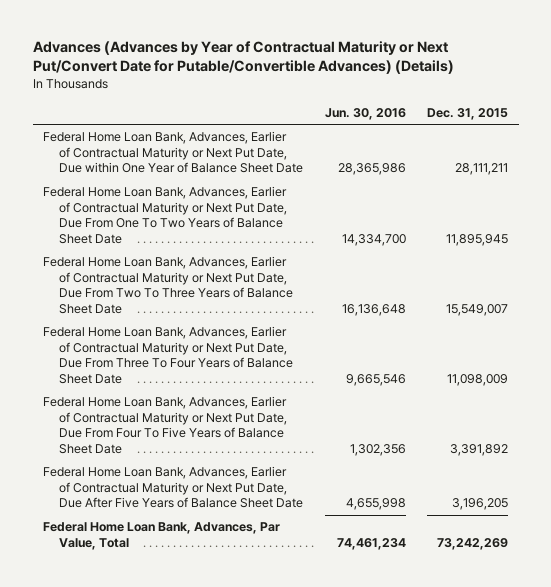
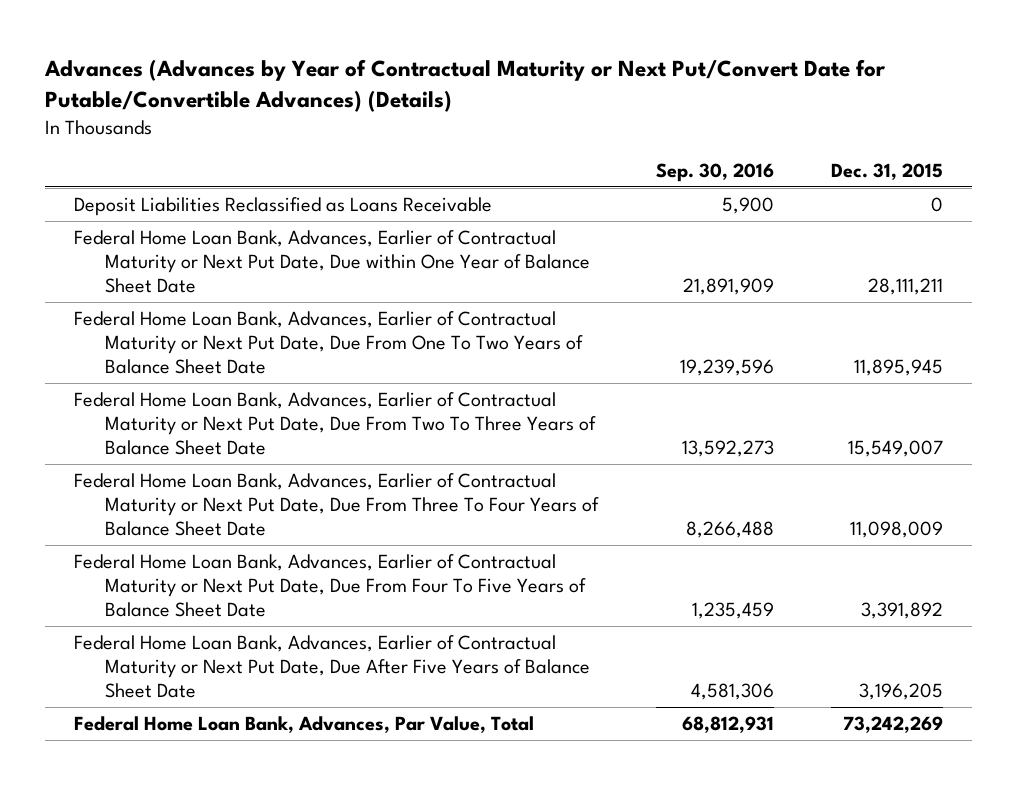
[324,107,406,120] Jun. 30, 2016 -> none
none -> [655,162,774,182] Sep. 30, 2016
none -> [74,196,493,216] Deposit Liabilities Reclassified as Loans Receivable

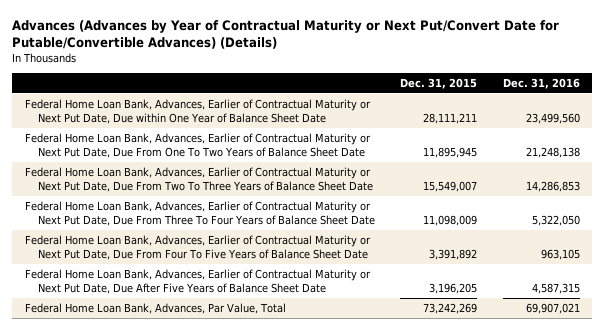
[655,162,774,182] Sep. 30, 2016 -> none
none -> [502,77,580,89] Dec. 31, 2016
[74,196,493,216] Deposit Liabilities Reclassified as Loans Receivable -> none

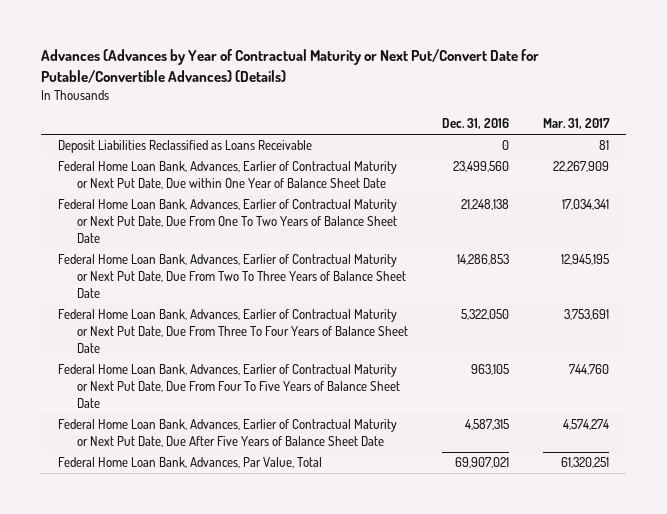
[400,77,478,89] Dec. 31, 2015 -> none
none -> [542,118,610,130] Mar. 31, 2017
none -> [57,140,312,154] Deposit Liabilities Reclassified as Loans Receivable

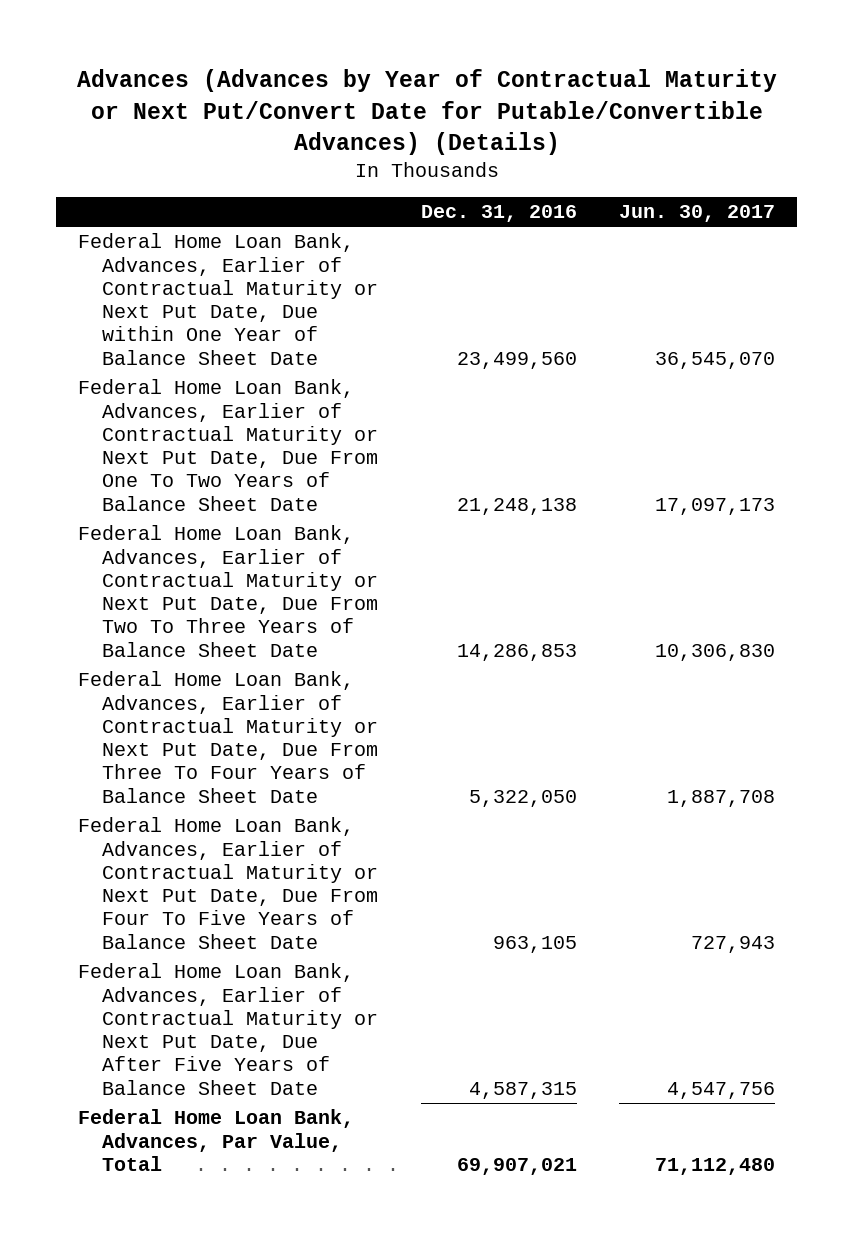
[542,118,610,130] Mar. 31, 2017 -> none
none -> [619,205,776,223] Jun. 30, 2017
[57,140,312,154] Deposit Liabilities Reclassified as Loans Receivable -> none

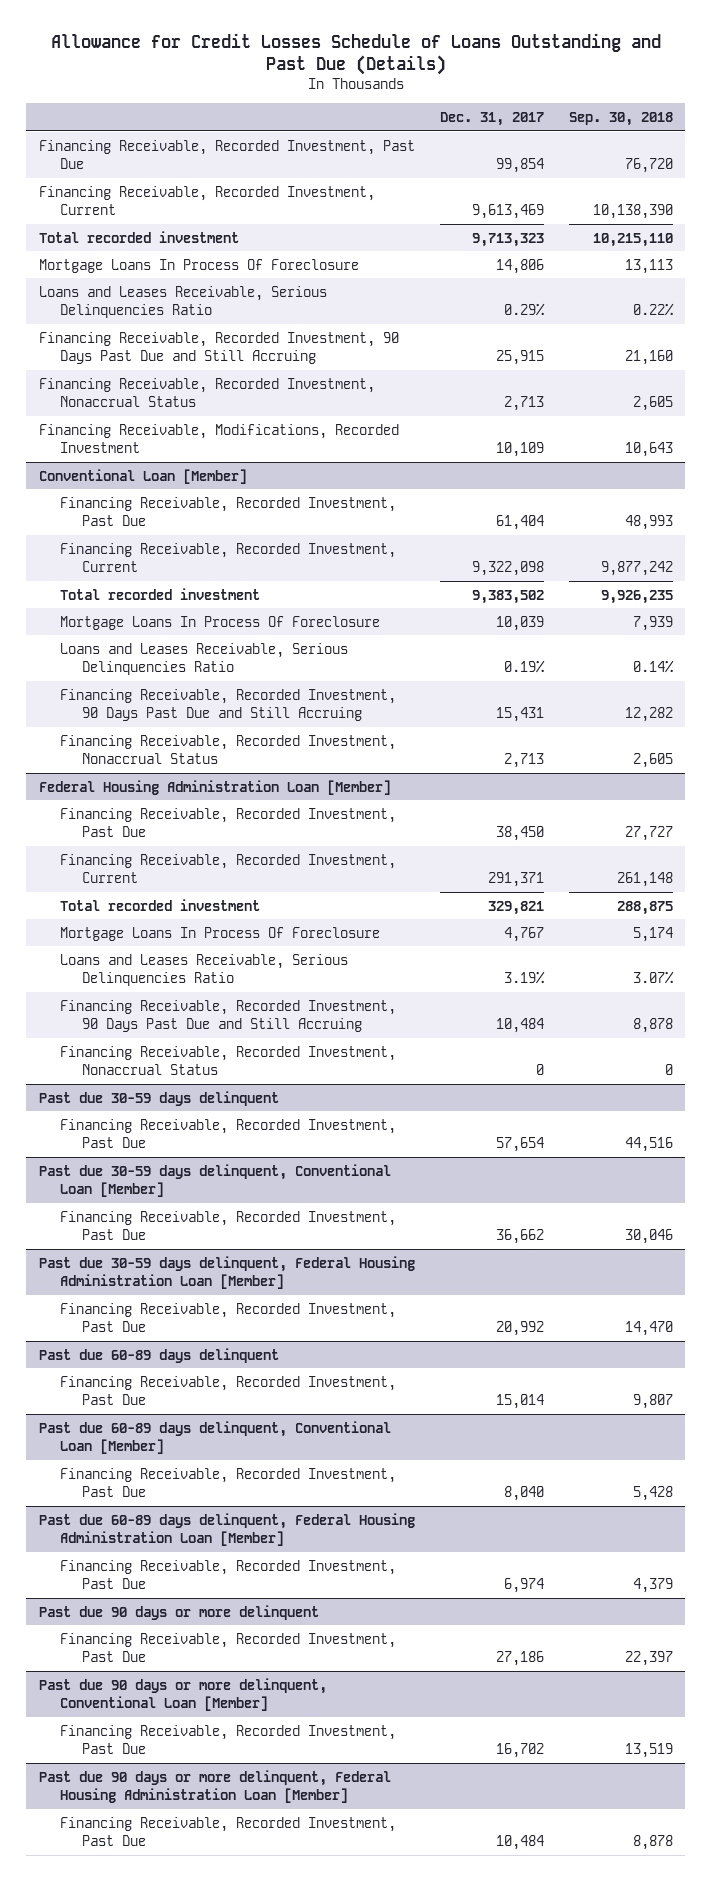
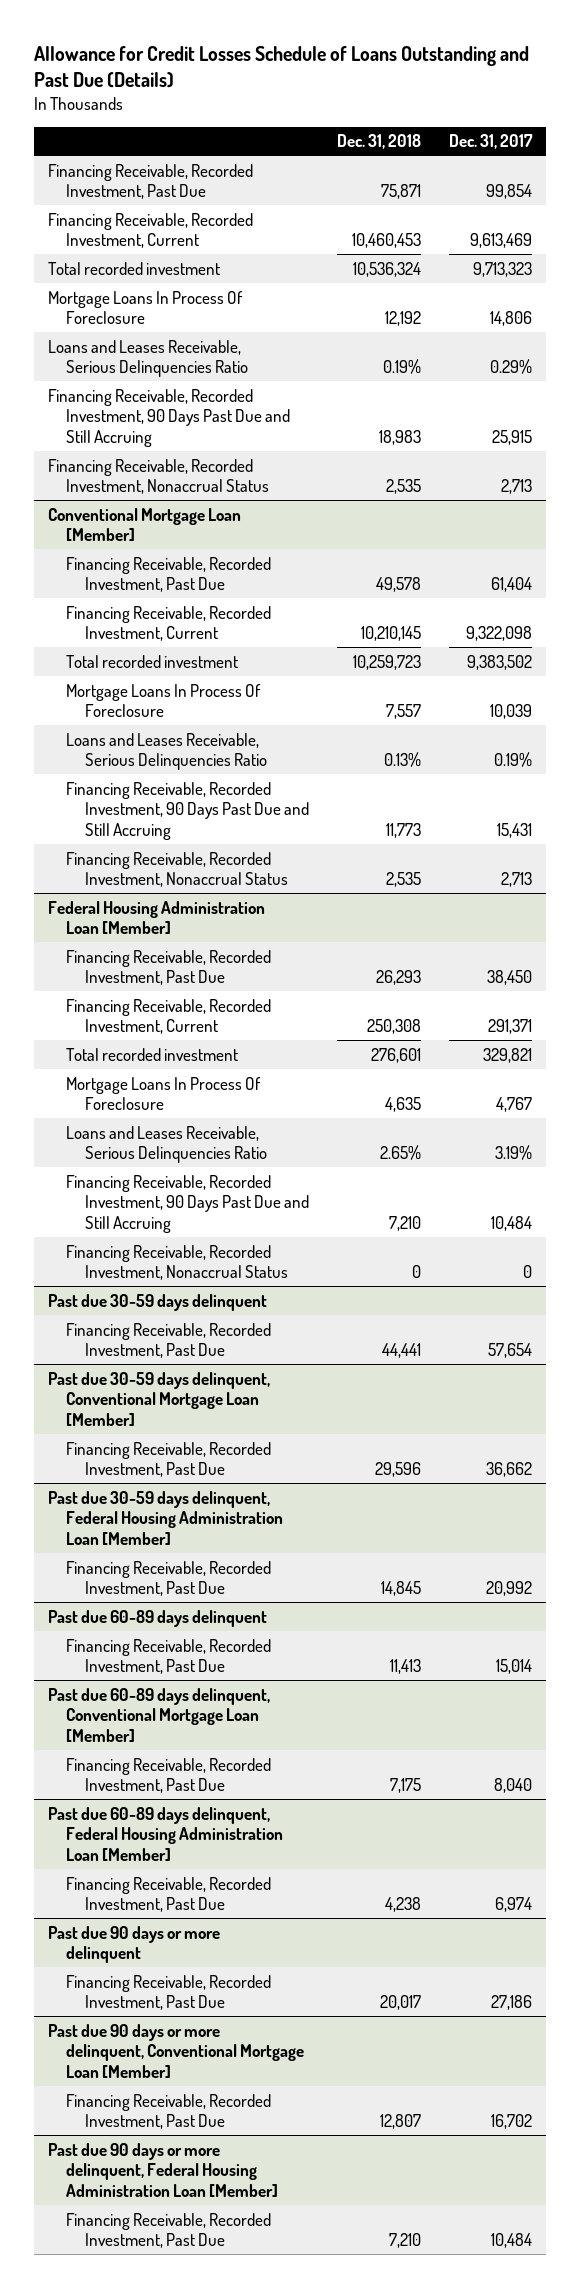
[568,111,673,126] Sep. 30, 2018 -> none
none -> [336,134,421,150] Dec. 31, 2018
[38,423,399,453] Financing Receivable, Modifications, Recorded Investment -> none
[38,468,247,484] Conventional Loan [Member] -> [48,507,242,542] Conventional Mortgage Loan [Member]
[38,1163,391,1197] Past due 30-59 days delinquent, Conventional Loan [Member] -> [48,1371,271,1426] Past due 30-59 days delinquent, Conventional Mortgage Loan [Member]
[38,1420,391,1454] Past due 60-89 days delinquent, Conventional Loan [Member] -> [48,1687,271,1742] Past due 60-89 days delinquent, Conventional Mortgage Loan [Member]
[38,1677,327,1711] Past due 90 days or more delinquent, Conventional Loan [Member] -> [48,2023,305,2078] Past due 90 days or more delinquent, Conventional Mortgage Loan [Member]

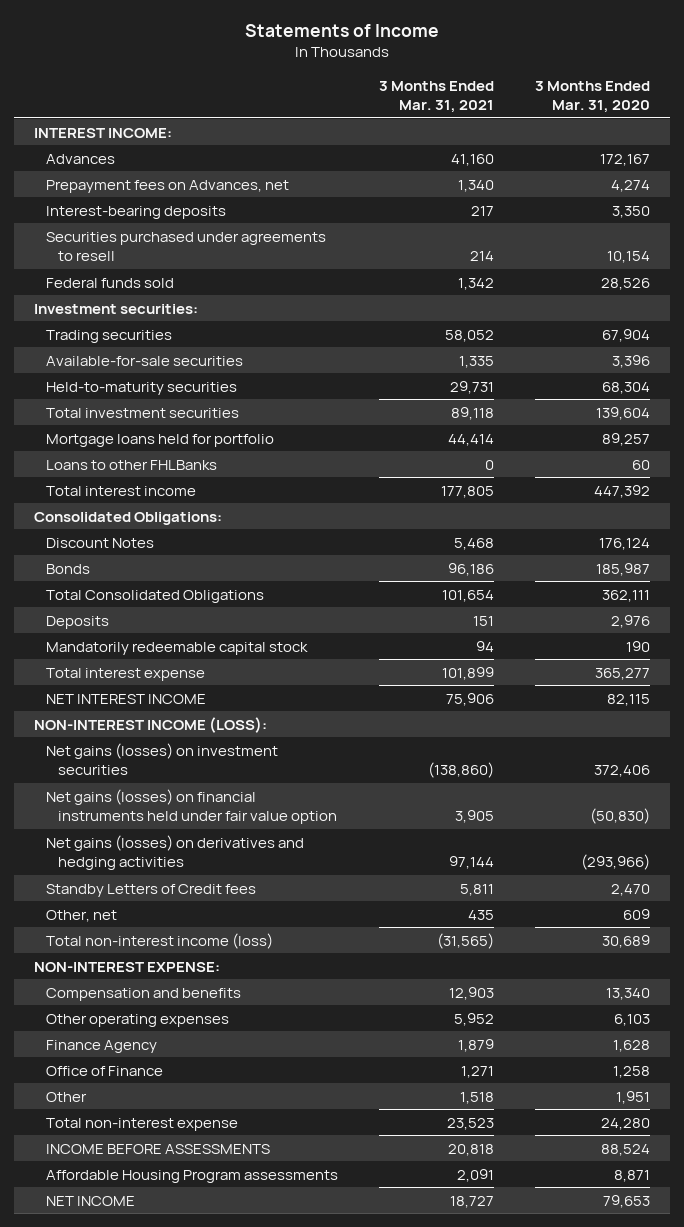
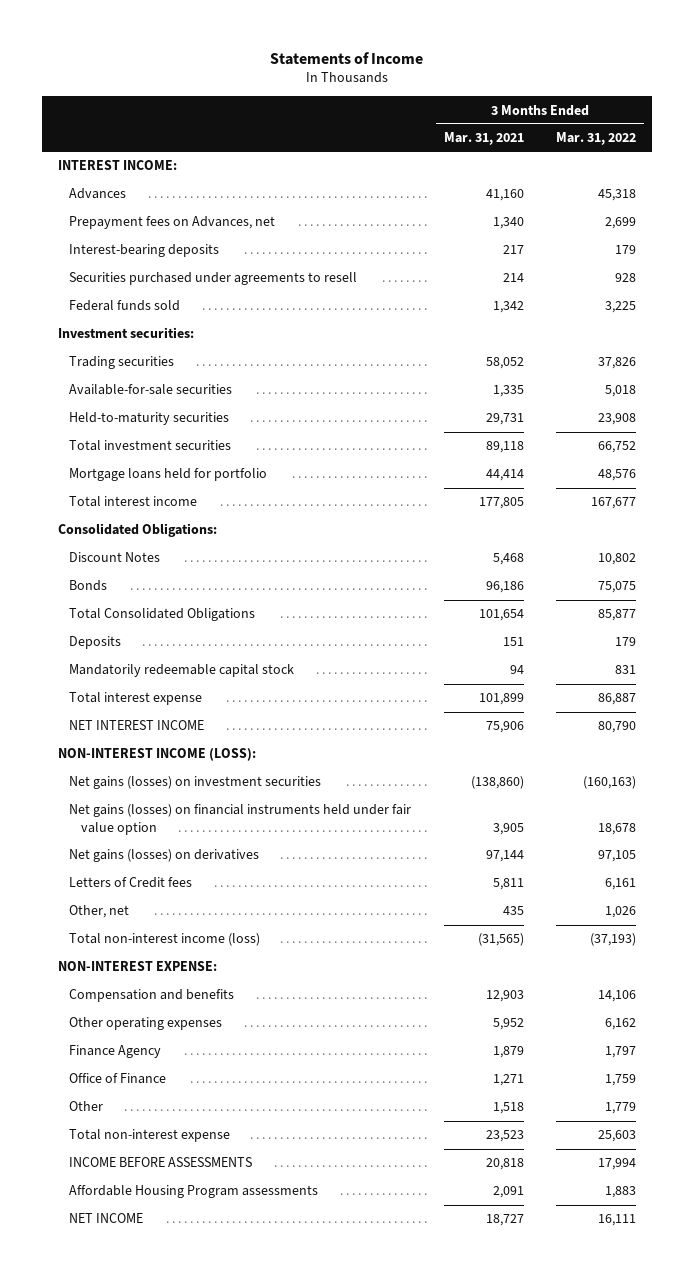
[534,80,650,114] 3 Months Ended Mar. 31, 2020 -> none
none -> [555,132,636,146] Mar. 31, 2022
[45,459,217,470] Loans to other FHLBanks -> none
[45,834,304,870] Net gains (losses) on derivatives and hedging activities -> [69,849,260,863] Net gains (losses) on derivatives
[45,883,256,897] Standby Letters of Credit fees -> [69,877,193,889] Letters of Credit fees

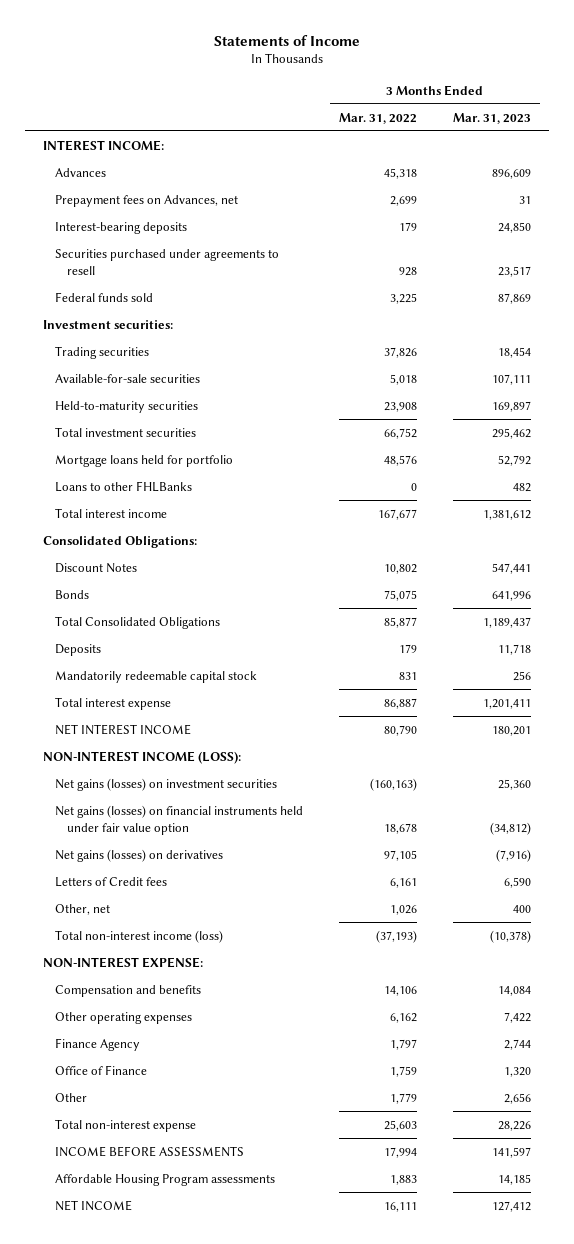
[443,132,524,146] Mar. 31, 2021 -> none
none -> [452,112,531,124] Mar. 31, 2023
none -> [54,480,192,492] Loans to other FHLBanks

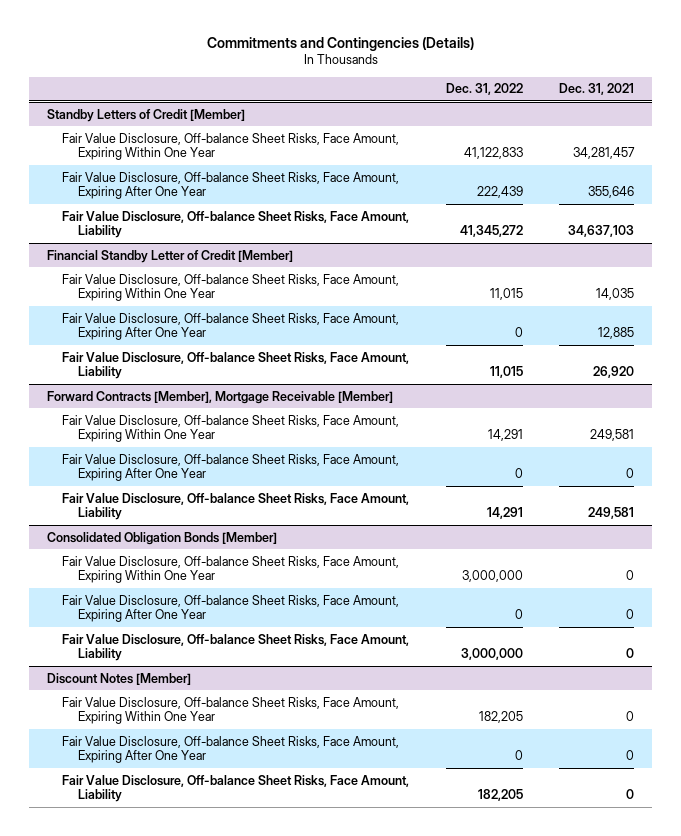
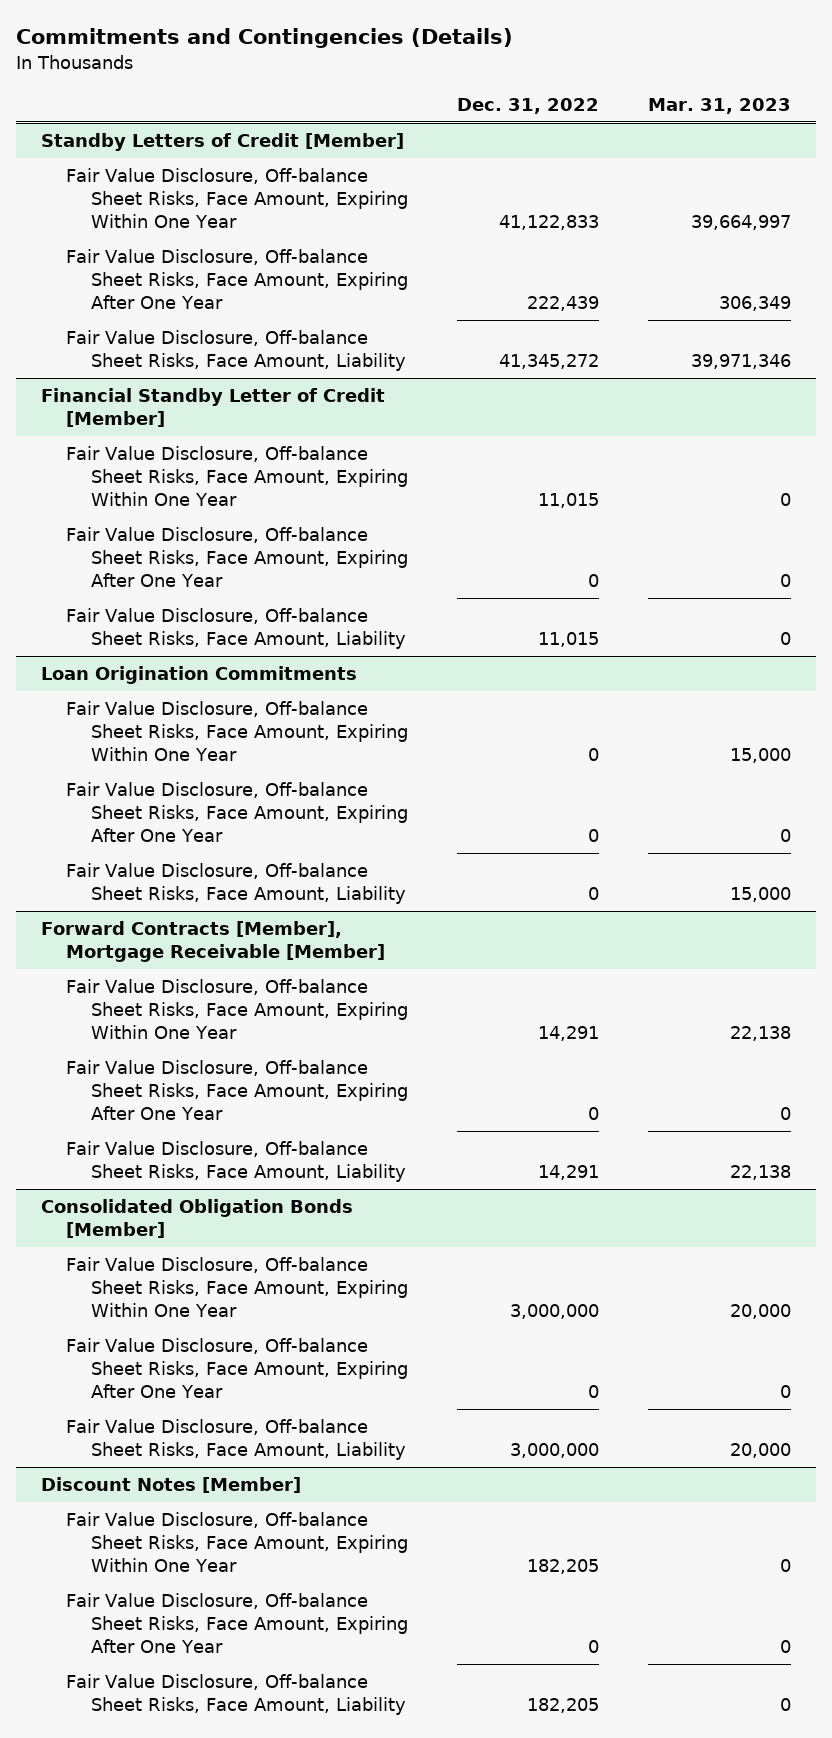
[559,83,635,96] Dec. 31, 2021 -> none
none -> [648,97,792,114] Mar. 31, 2023
none -> [40,666,357,685] Loan Origination Commitments
none -> [66,701,409,761] Fair Value Disclosure, Off-balance Sheet Risks, Face Amount, Expiring Within One Year
none -> [66,782,409,842] Fair Value Disclosure, Off-balance Sheet Risks, Face Amount, Expiring After One Year
none -> [66,863,407,904] Fair Value Disclosure, Off-balance Sheet Risks, Face Amount, Liability

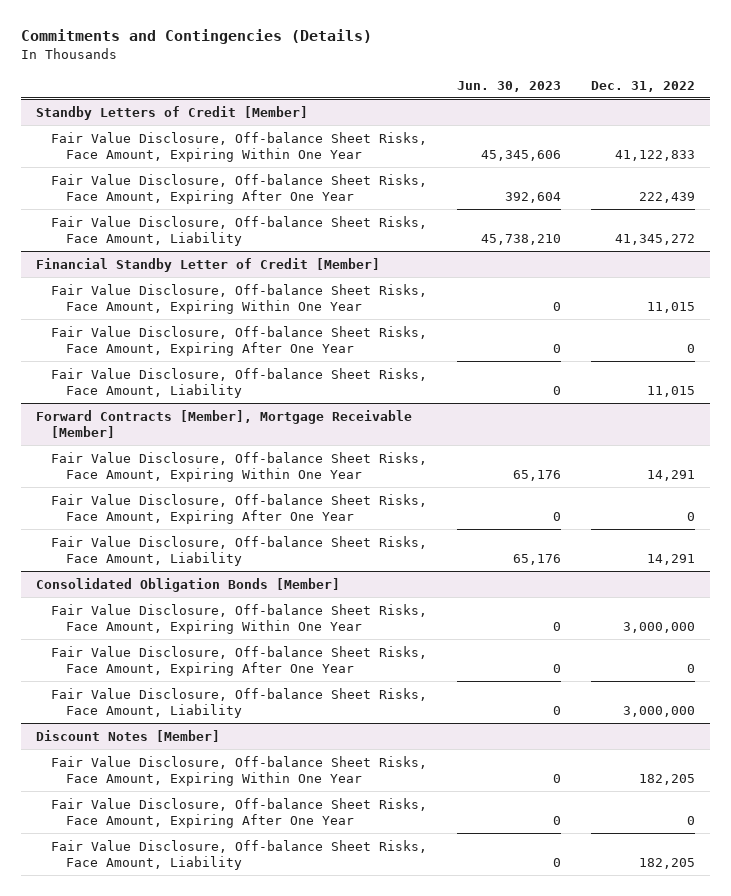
[648,97,792,114] Mar. 31, 2023 -> none
none -> [457,80,562,92] Jun. 30, 2023
[40,666,357,685] Loan Origination Commitments -> none
[66,701,409,761] Fair Value Disclosure, Off-balance Sheet Risks, Face Amount, Expiring Within One Year -> none
[66,782,409,842] Fair Value Disclosure, Off-balance Sheet Risks, Face Amount, Expiring After One Year -> none
[66,863,407,904] Fair Value Disclosure, Off-balance Sheet Risks, Face Amount, Liability -> none

